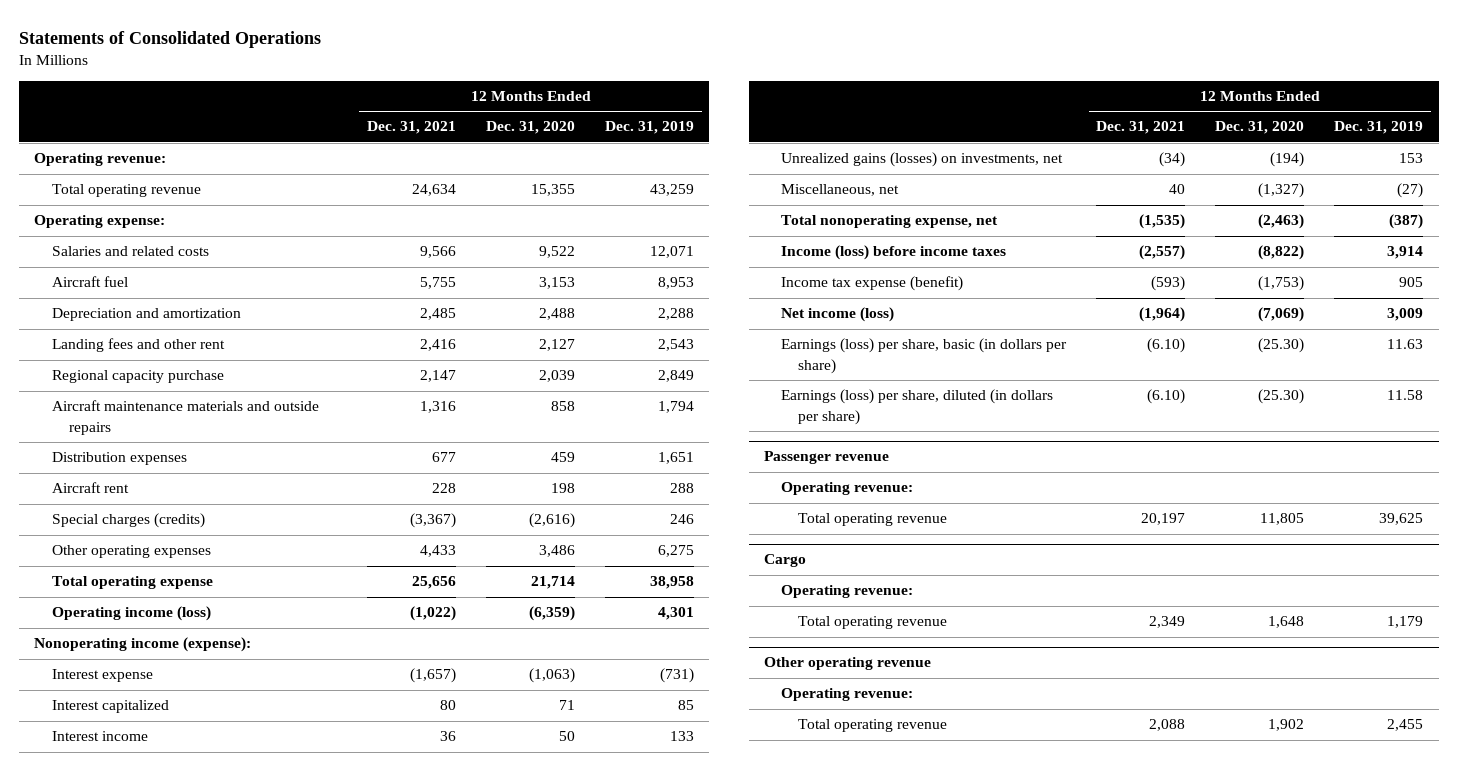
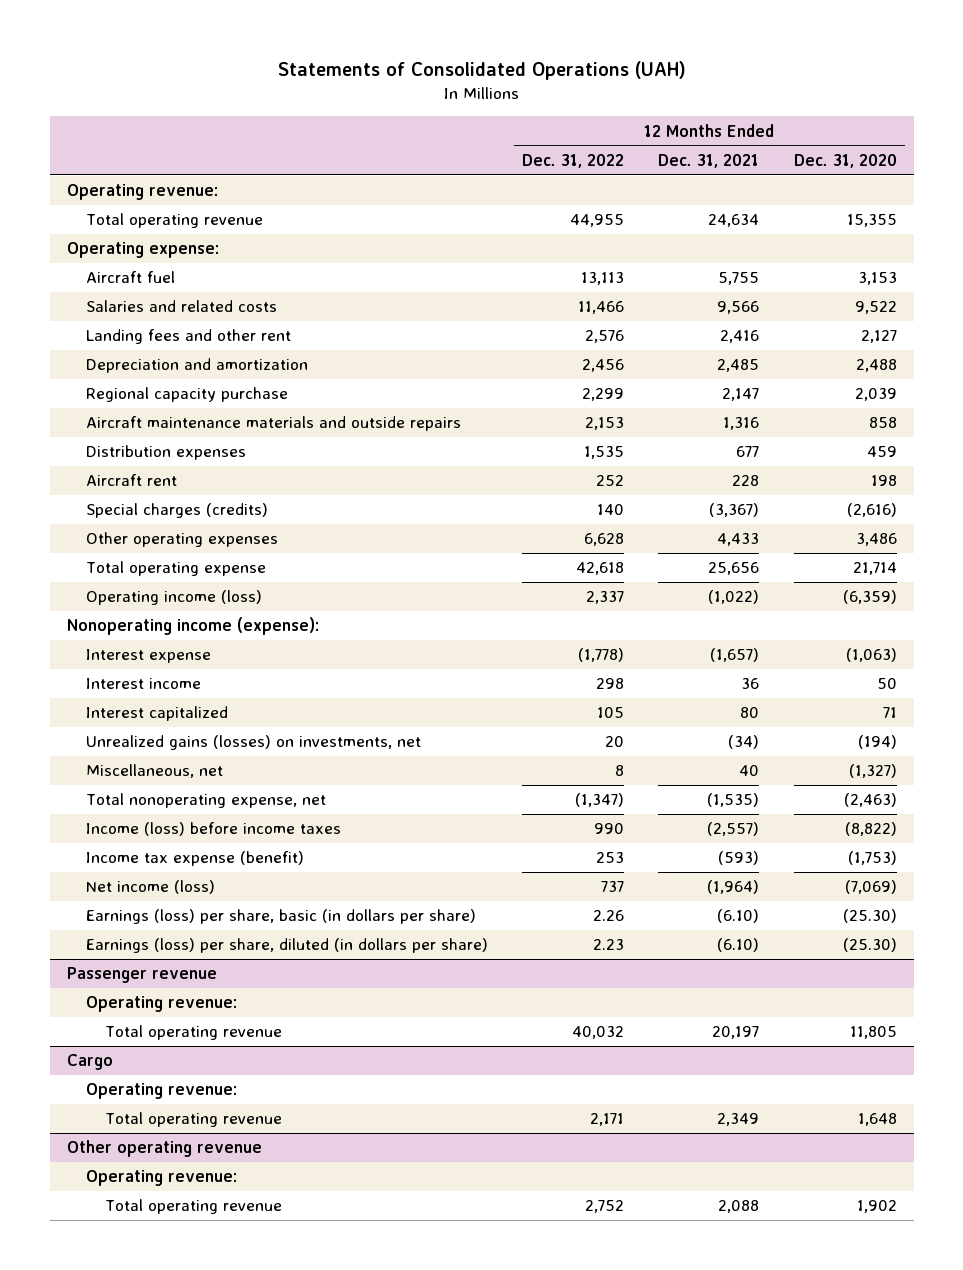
[19,30,322,48] Statements of Consolidated Operations -> [277,61,686,81] Statements of Consolidated Operations (UAH)
[605,121,695,135] Dec. 31, 2019 -> none
none -> [522,153,625,168] Dec. 31, 2022
[51,246,209,257] Salaries and related costs -> [85,300,277,313] Salaries and related costs
[51,308,241,322] Depreciation and amortization -> [85,358,308,374] Depreciation and amortization
[51,700,169,714] Interest capitalized -> [85,706,228,722] Interest capitalized

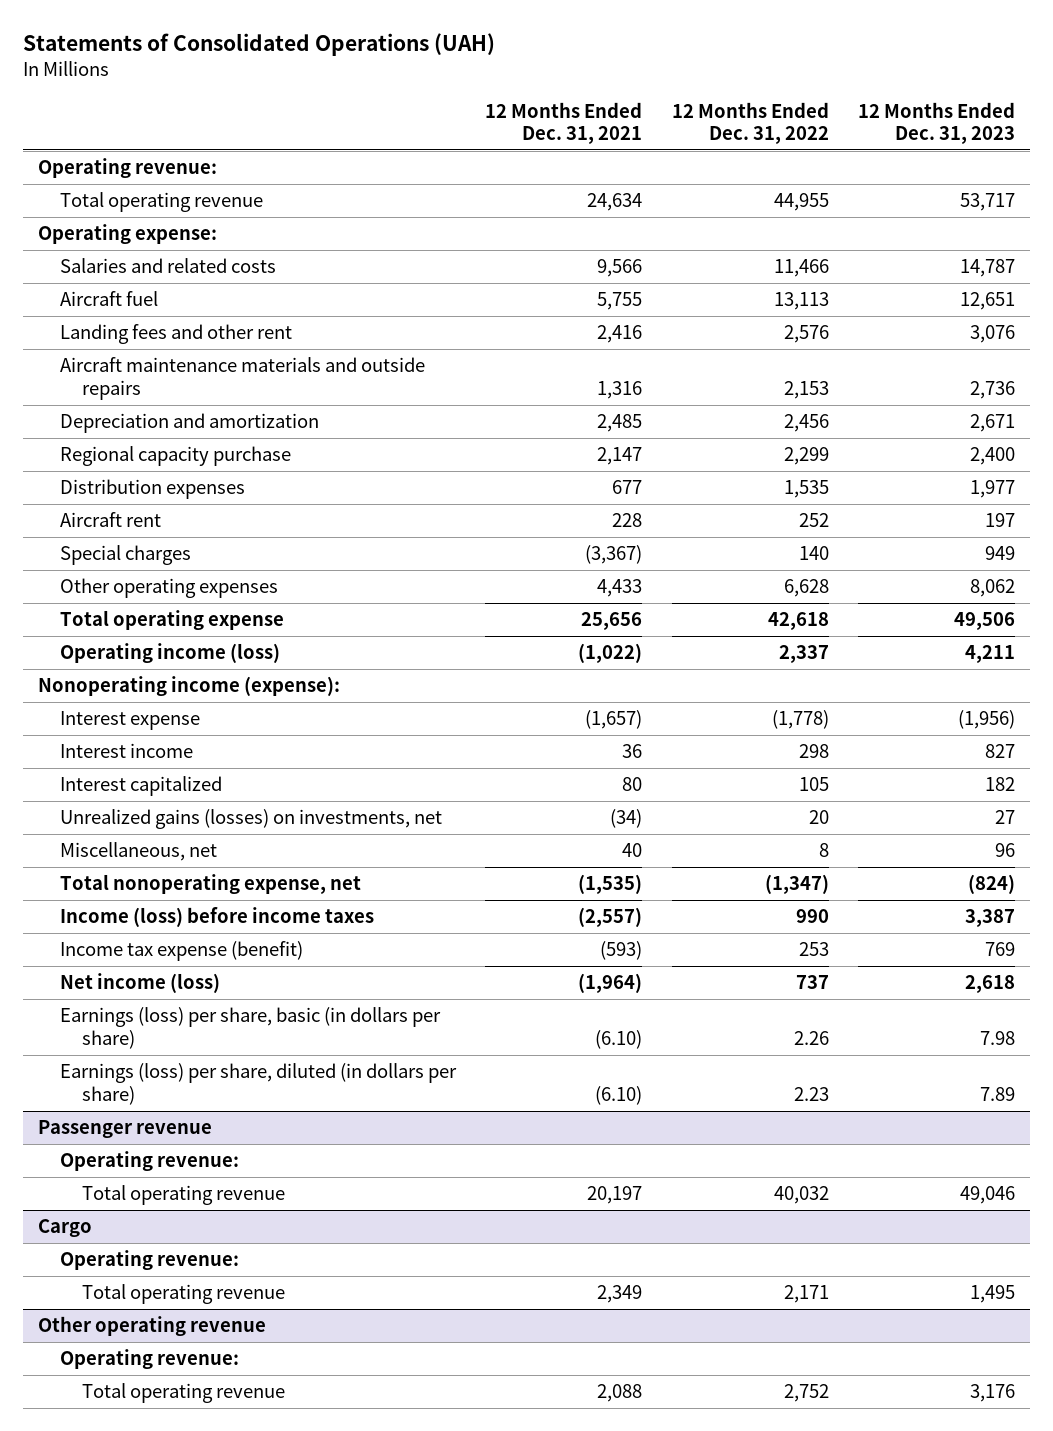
[793,153,897,168] Dec. 31, 2020 -> none
none -> [858,101,1016,144] 12 Months Ended Dec. 31, 2023
[85,271,175,284] Aircraft fuel -> [59,291,158,307] Aircraft fuel
[85,416,461,432] Aircraft maintenance materials and outside repairs -> [59,357,425,400] Aircraft maintenance materials and outside repairs
[85,503,268,519] Special charges (credits) -> [59,545,191,566] Special charges

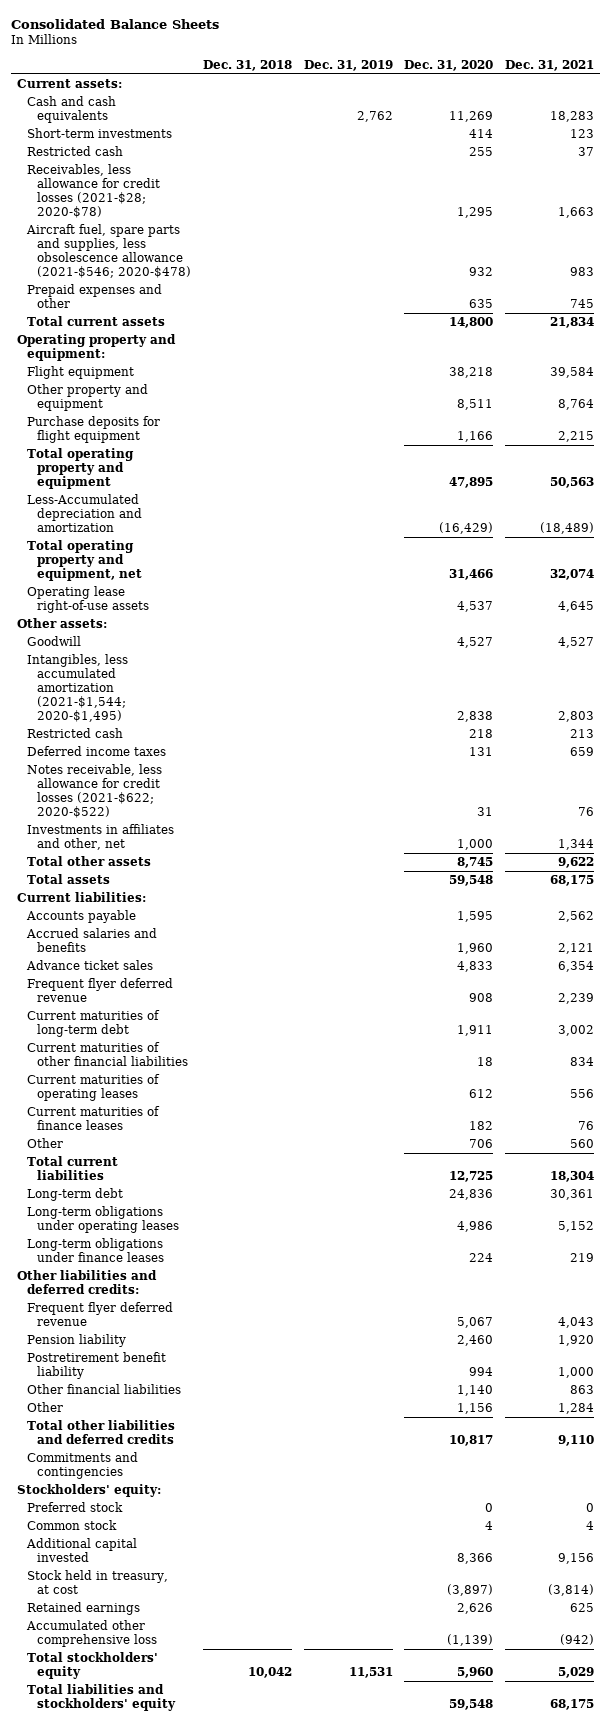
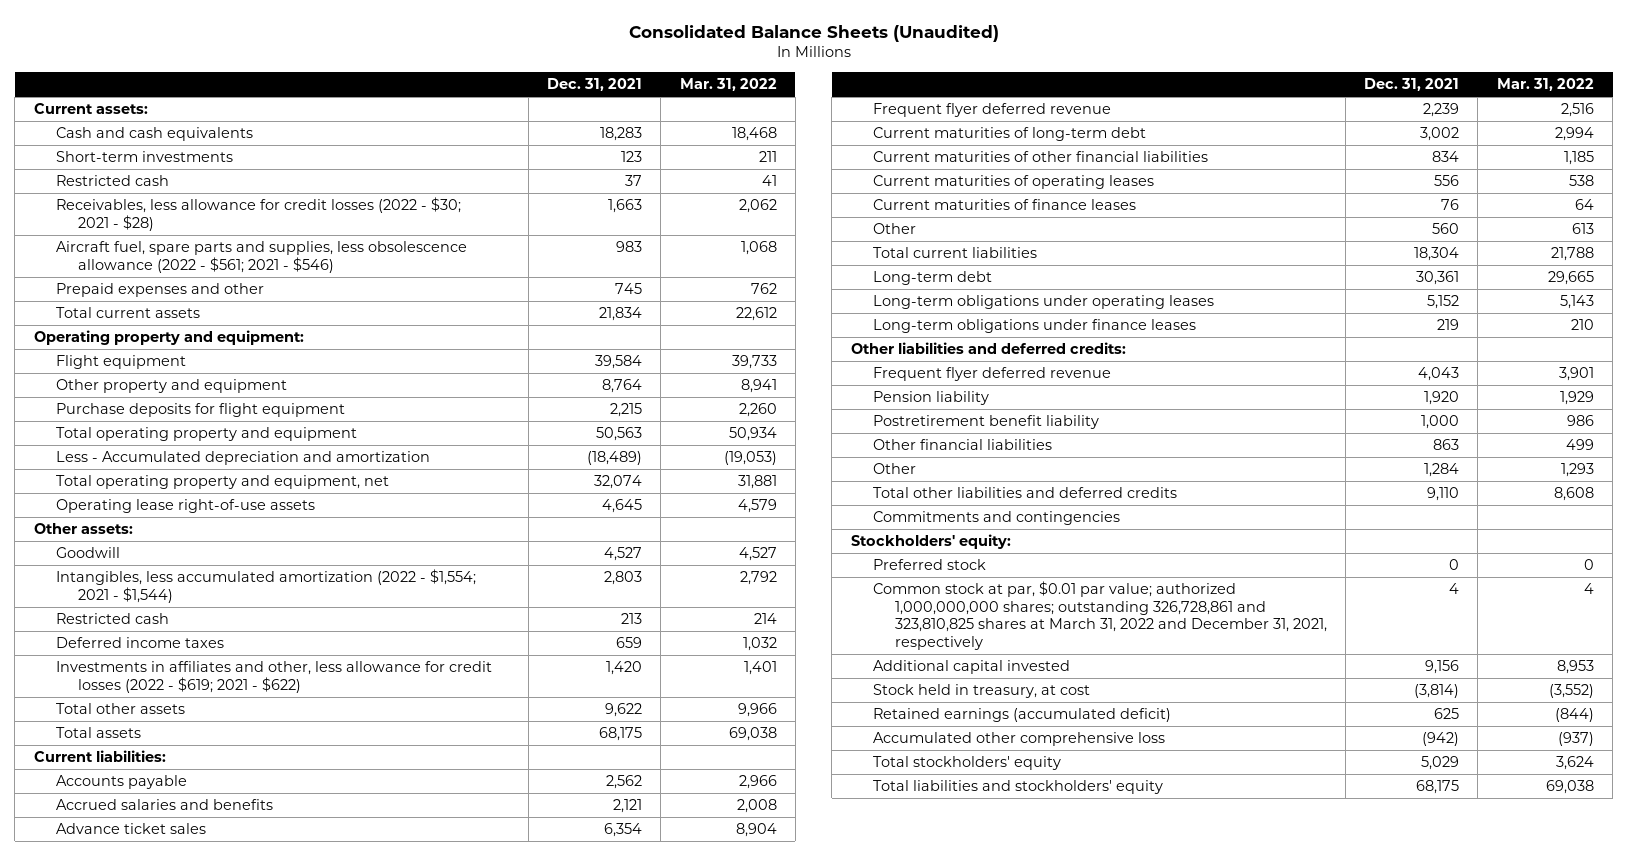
[11,18,220,29] Consolidated Balance Sheets -> [628,24,999,42] Consolidated Balance Sheets (Unaudited)
[202,59,292,71] Dec. 31, 2018 -> none
[303,59,393,71] Dec. 31, 2019 -> none
[404,59,494,71] Dec. 31, 2020 -> none
none -> [679,78,777,92] Mar. 31, 2022
[27,164,161,218] Receivables, less allowance for credit losses (2021-$28; 2020-$78) -> [55,197,461,231] Receivables, less allowance for credit losses (2022 - $30; 2021 - $28)
[26,224,192,278] Aircraft fuel, spare parts and supplies, less obsolescence allowance (2021-$546; 2020-$478) -> [55,241,467,273] Aircraft fuel, spare parts and supplies, less obsolescence allowance (2022 - $561; 2021 - $546)
[27,494,143,533] Less-Accumulated depreciation and amortization -> [55,451,430,466] Less - Accumulated depreciation and amortization
[27,654,129,722] Intangibles, less accumulated amortization (2021-$1,544; 2020-$1,495) -> [55,569,476,603] Intangibles, less accumulated amortization (2022 - $1,554; 2021 - $1,544)
[27,764,163,818] Notes receivable, less allowance for credit losses (2021-$622; 2020-$522) -> none
[27,824,175,851] Investments in affiliates and other, net -> [55,661,492,693] Investments in affiliates and other, less allowance for credit losses (2022 - $619; 2021 - $622)
[557,839,594,851] 1,344 -> [606,661,643,676] 1,420
[27,1520,118,1531] Common stock -> [872,581,1327,650] Common stock at par, $0.01 par value; authorized 1,000,000,000 shares; outstanding 326,728,861 and 323,810,825 shares at March 31, 2022 and December 31, 2021, respectively
[27,1602,141,1616] Retained earnings -> [872,708,1171,723] Retained earnings (accumulated deficit)

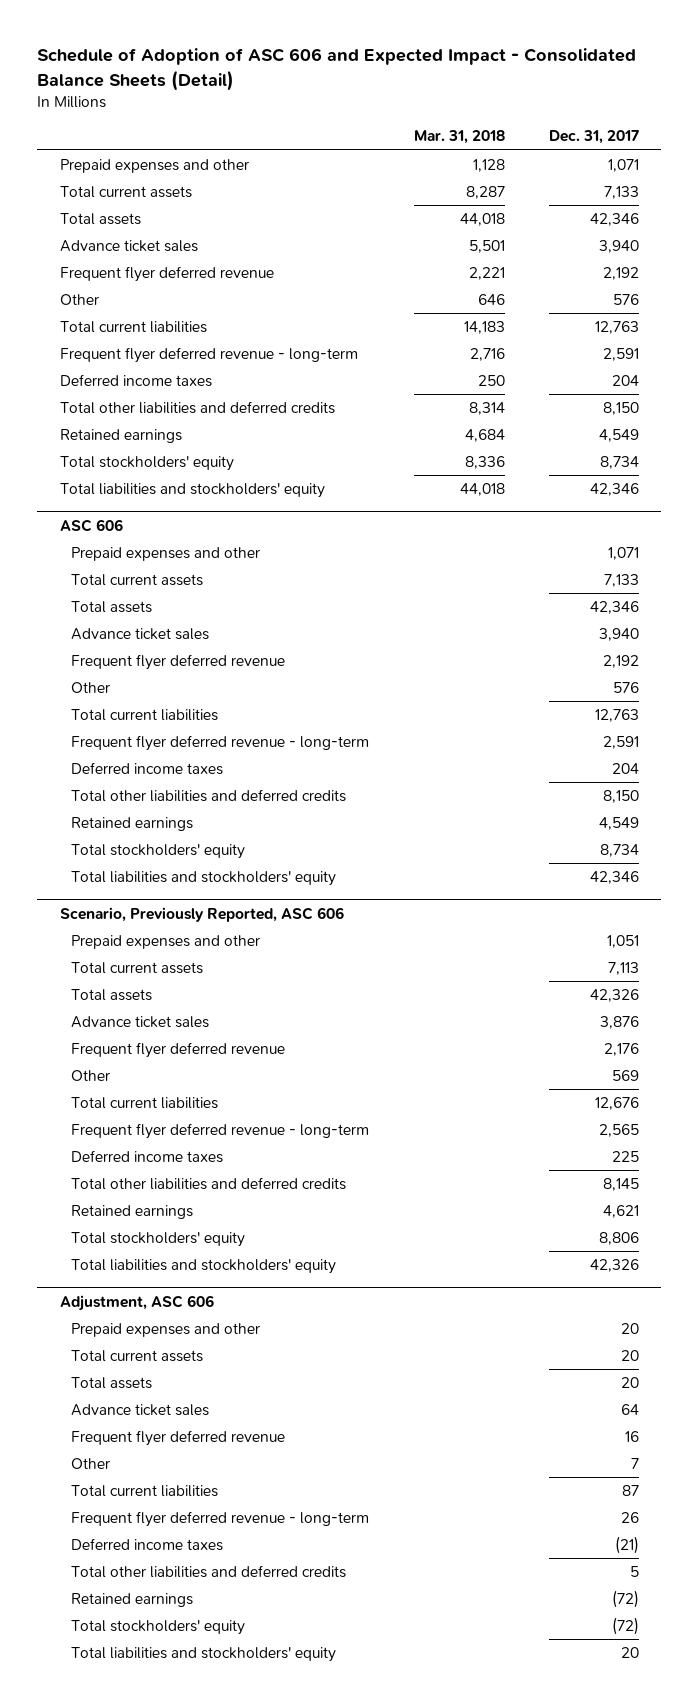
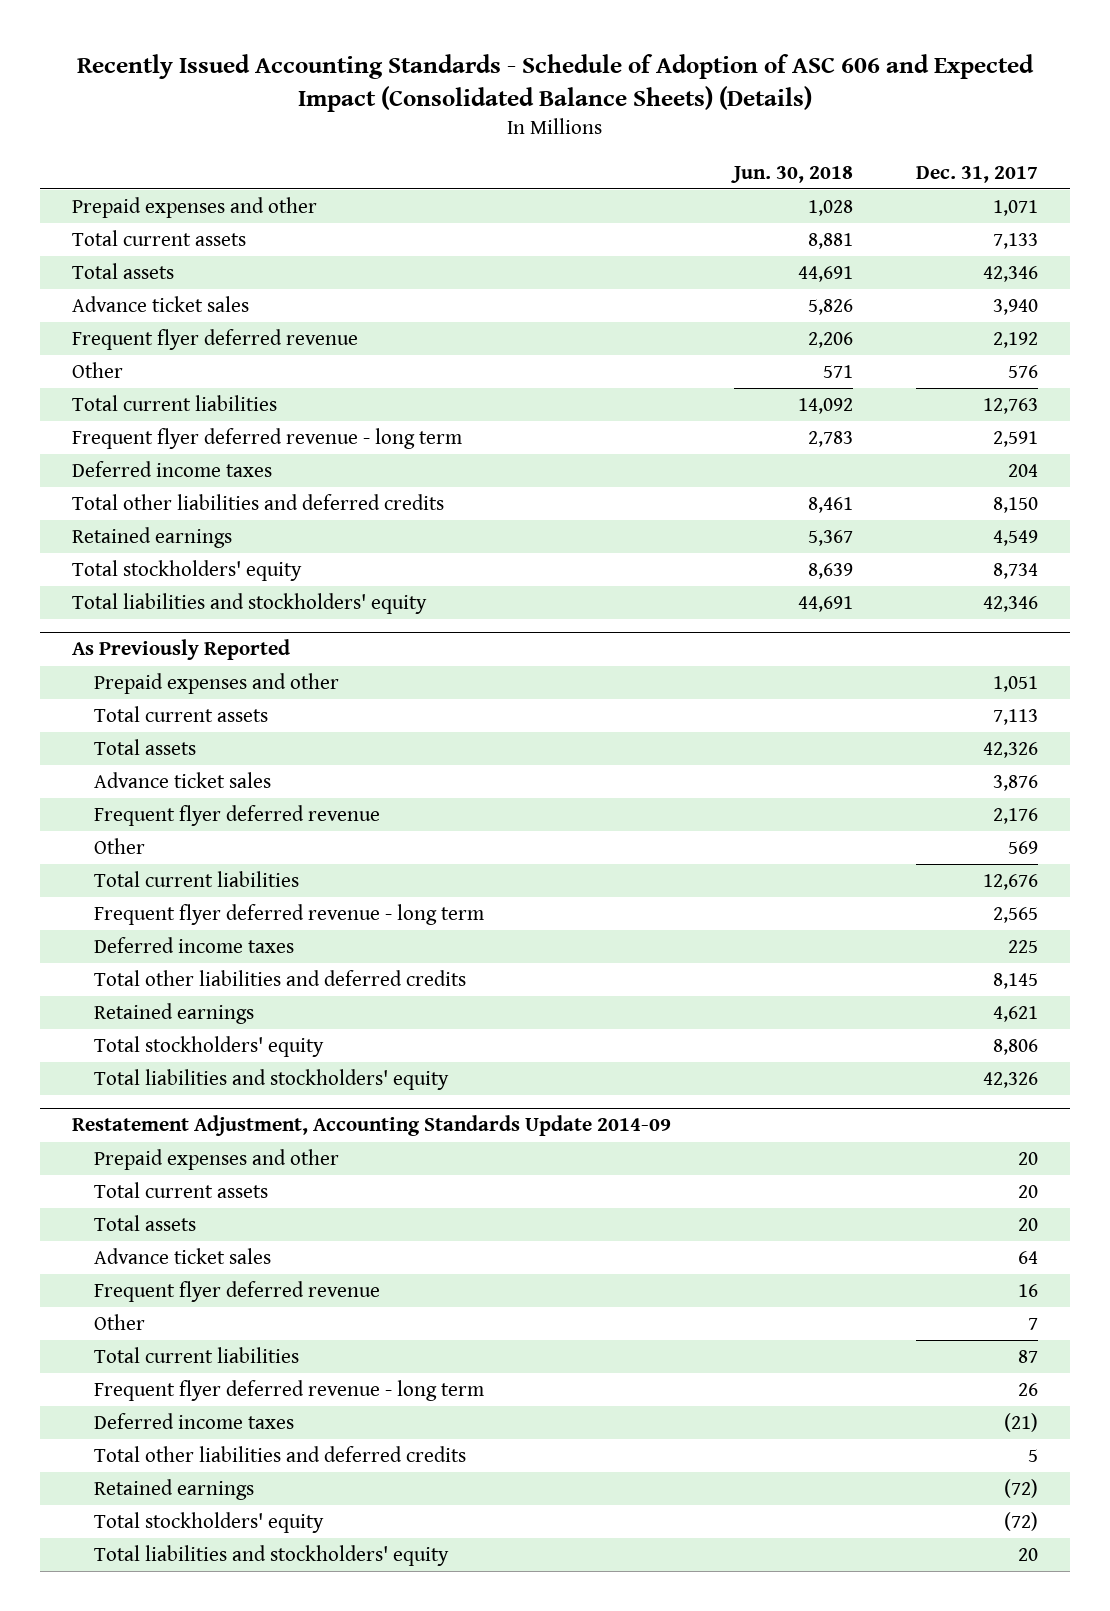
[37,48,637,91] Schedule of Adoption of ASC 606 and Expected Impact - Consolidated Balance Sheets (Detail) -> [76,53,1034,112] Recently Issued Accounting Standards - Schedule of Adoption of ASC 606 and Expected Impact (Consolidated Balance Sheets) (Details)
[413,130,505,145] Mar. 31, 2018 -> none
none -> [730,165,853,183] Jun. 30, 2018
[59,373,212,387] Deferred income taxes -> none
[59,400,335,414] Total other liabilities and deferred credits -> none
[59,428,182,443] Retained earnings -> none
[59,455,234,471] Total stockholders' equity -> none
[59,482,325,498] Total liabilities and stockholders' equity -> none
[59,518,123,532] ASC 606 -> none
[71,546,261,561] Prepaid expenses and other -> none
[71,573,204,586] Total current assets -> none
[71,600,153,613] Total assets -> none
[71,627,210,640] Advance ticket sales -> none
[71,653,286,670] Frequent flyer deferred revenue -> none
[71,681,111,693] Other -> none
[71,708,219,721] Total current liabilities -> none
[71,734,370,751] Frequent flyer deferred revenue - long-term -> none
[59,346,358,363] Frequent flyer deferred revenue - long-term -> [71,428,462,450] Frequent flyer deferred revenue - long term
[59,906,344,922] Scenario, Previously Reported, ASC 606 -> none
none -> [71,639,290,661] As Previously Reported
[71,1122,370,1139] Frequent flyer deferred revenue - long-term -> [94,904,485,926] Frequent flyer deferred revenue - long term
[59,1294,214,1311] Adjustment, ASC 606 -> none
none -> [71,1115,671,1137] Restatement Adjustment, Accounting Standards Update 2014-09
[71,1510,370,1527] Frequent flyer deferred revenue - long-term -> [94,1380,485,1402] Frequent flyer deferred revenue - long term

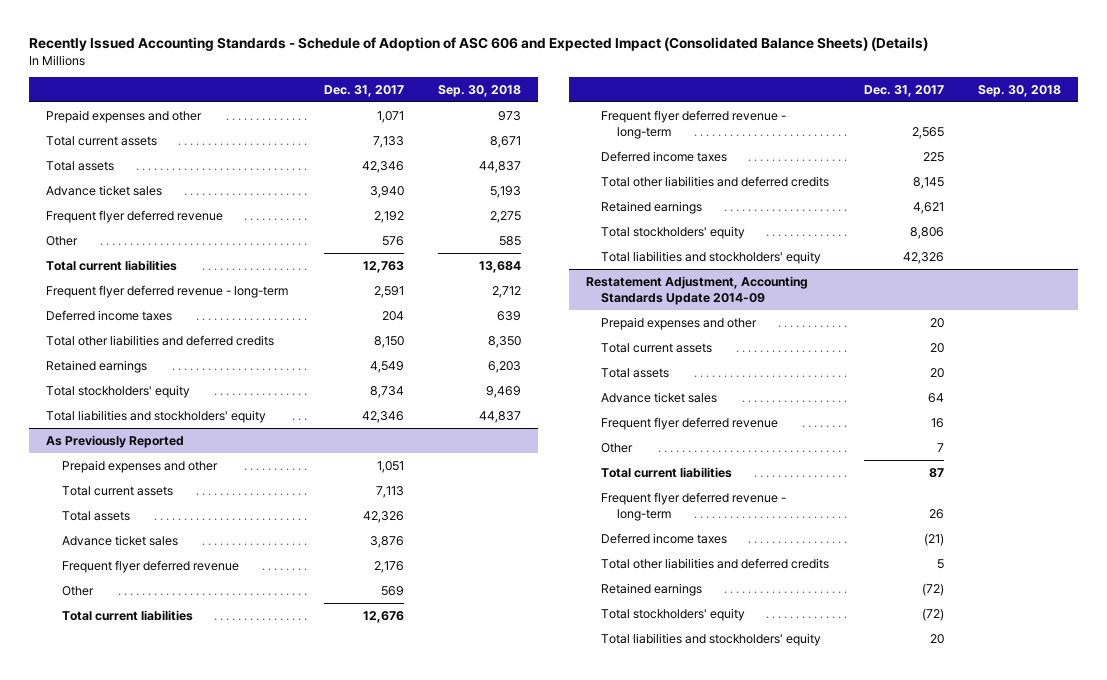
[730,165,853,183] Jun. 30, 2018 -> none
none -> [438,84,522,97] Sep. 30, 2018
[71,428,462,450] Frequent flyer deferred revenue - long term -> [46,284,289,298] Frequent flyer deferred revenue - long-term
[94,904,485,926] Frequent flyer deferred revenue - long term -> [601,109,787,139] Frequent flyer deferred revenue - long-term
[94,1380,485,1402] Frequent flyer deferred revenue - long term -> [601,491,787,521] Frequent flyer deferred revenue - long-term

